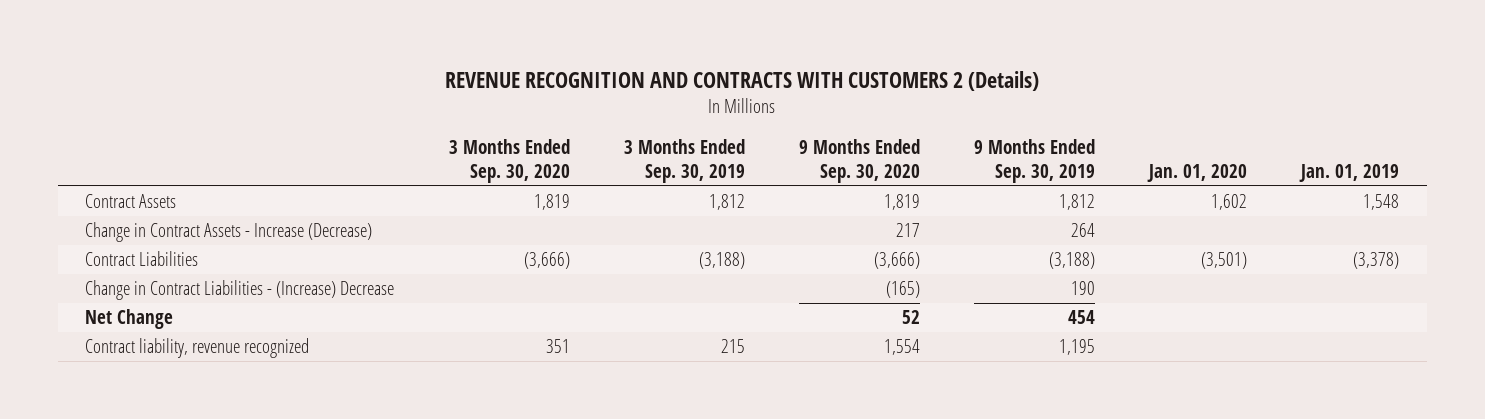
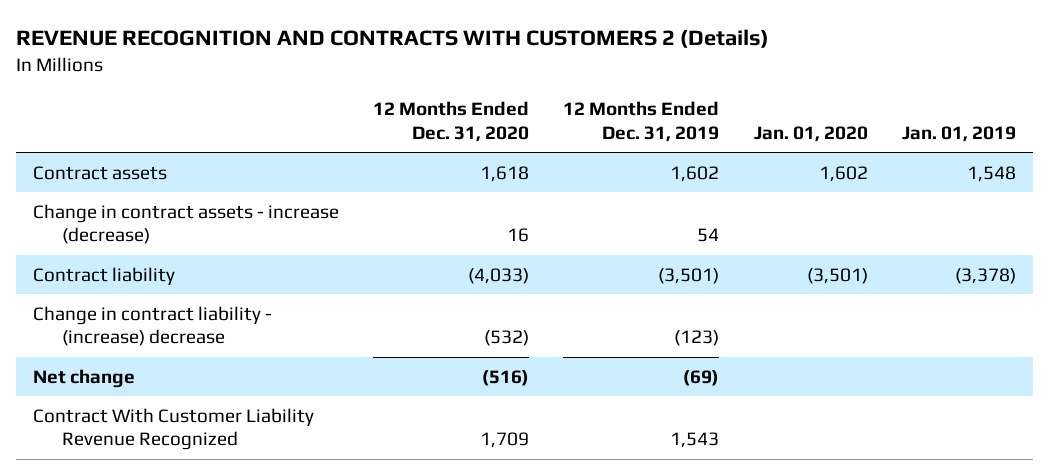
[448,138,570,183] 3 Months Ended Sep. 30, 2020 -> none
[623,138,745,183] 3 Months Ended Sep. 30, 2019 -> none
[798,138,920,183] 9 Months Ended Sep. 30, 2020 -> none
[974,138,1096,183] 9 Months Ended Sep. 30, 2019 -> none
none -> [373,101,530,143] 12 Months Ended Dec. 31, 2020
none -> [563,101,720,143] 12 Months Ended Dec. 31, 2019
[85,194,177,209] Contract Assets -> [32,165,167,180] Contract assets
[85,222,373,243] Change in Contract Assets - Increase (Decrease) -> [32,203,339,245] Change in contract assets - increase (decrease)
[85,251,199,267] Contract Liabilities -> [32,266,175,285] Contract liability
[85,280,395,301] Change in Contract Liabilities - (Increase) Decrease -> [32,305,272,347] Change in contract liability - (increase) decrease
[85,309,174,330] Net Change -> [32,368,135,388] Net change
[85,338,310,359] Contract liability, revenue recognized -> [32,407,314,451] Contract With Customer Liability Revenue Recognized

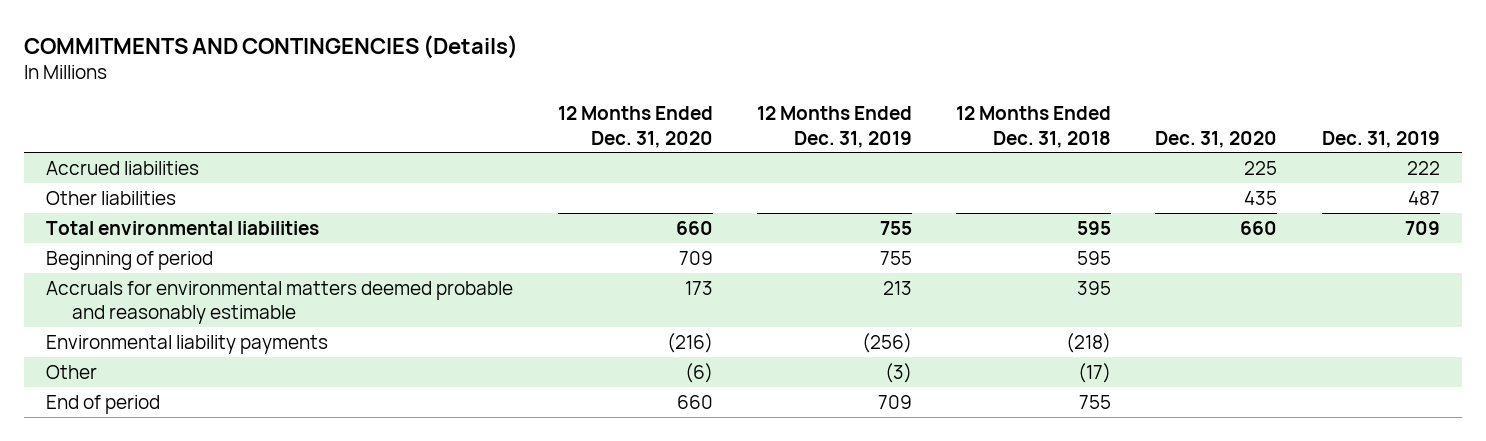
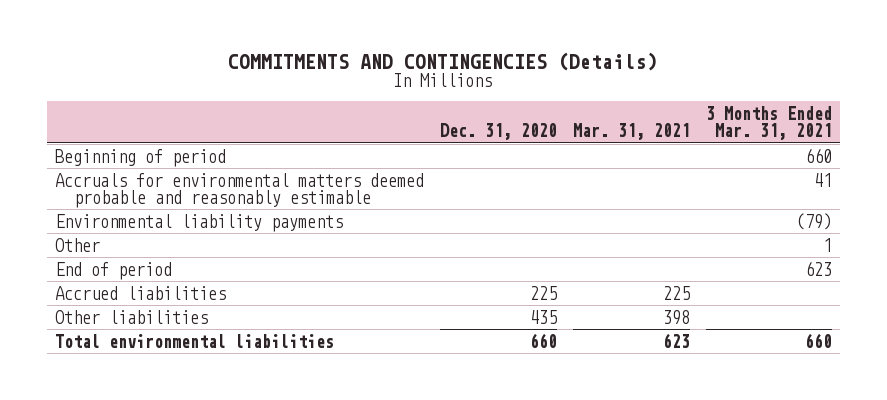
[557,106,713,148] 12 Months Ended Dec. 31, 2020 -> none
[756,106,912,148] 12 Months Ended Dec. 31, 2019 -> none
[956,106,1112,148] 12 Months Ended Dec. 31, 2018 -> none
[1321,130,1440,148] Dec. 31, 2019 -> none
none -> [572,122,690,140] Mar. 31, 2021
none -> [705,105,832,140] 3 Months Ended Mar. 31, 2021
[46,160,200,175] Accrued liabilities -> [54,285,226,300] Accrued liabilities
[46,190,177,205] Other liabilities -> [54,309,208,324] Other liabilities
[46,220,320,235] Total environmental liabilities -> [54,333,334,348] Total environmental liabilities

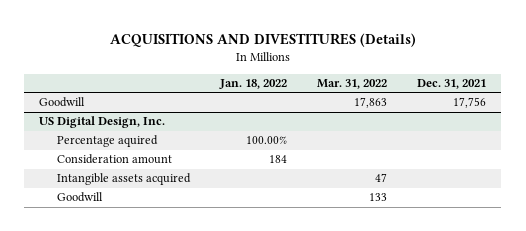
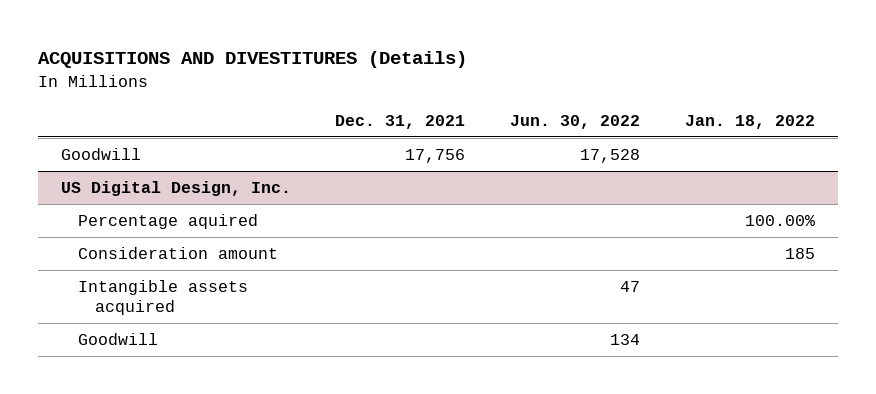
[317,79,388,90] Mar. 31, 2022 -> none
none -> [510,114,641,129] Jun. 30, 2022
[269,155,288,164] 184 -> [785,248,816,260] 185

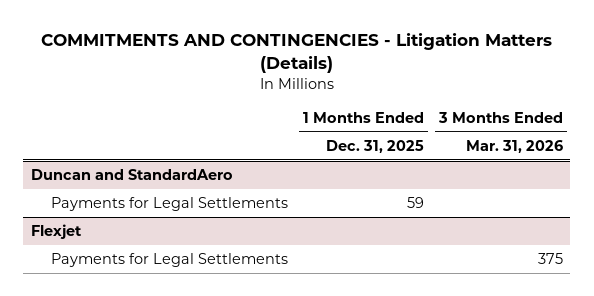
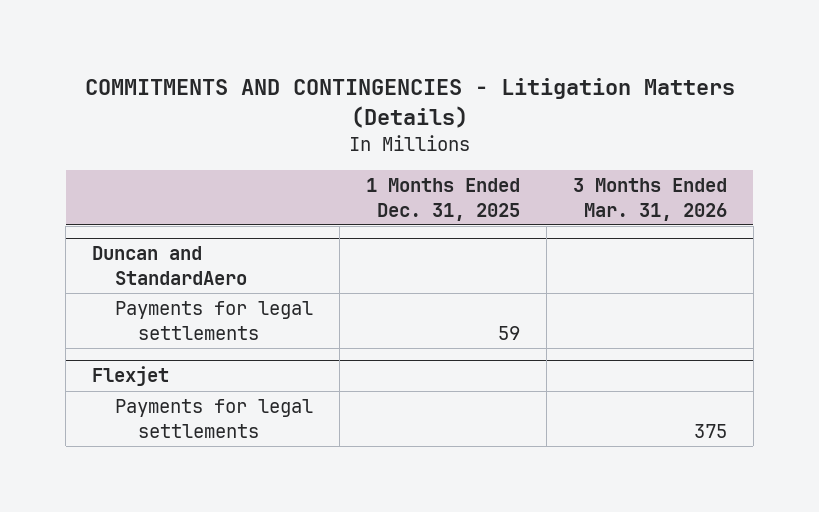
[51,197,289,212] Payments for Legal Settlements -> [115,301,314,340] Payments for legal settlements
[51,253,289,268] Payments for Legal Settlements -> [115,399,314,438] Payments for legal settlements

